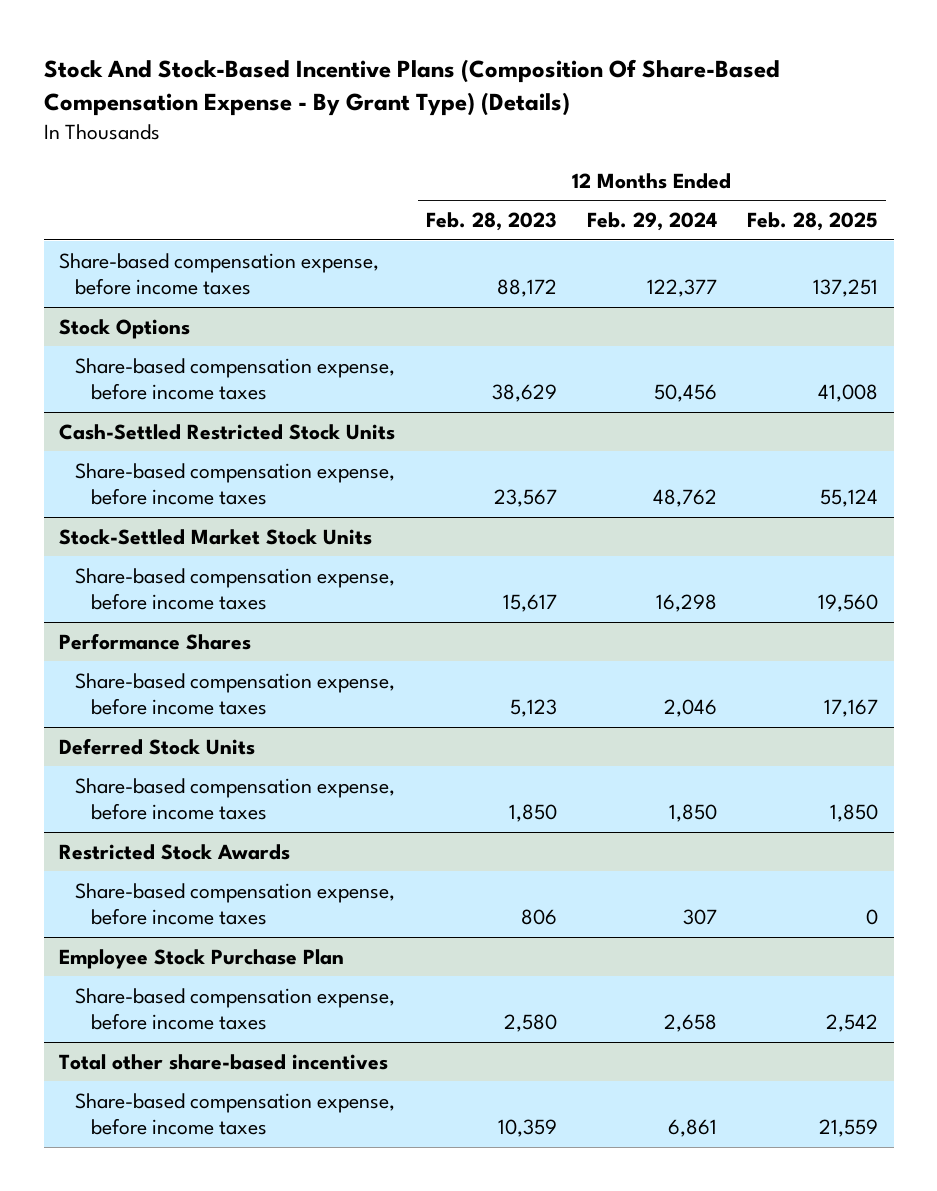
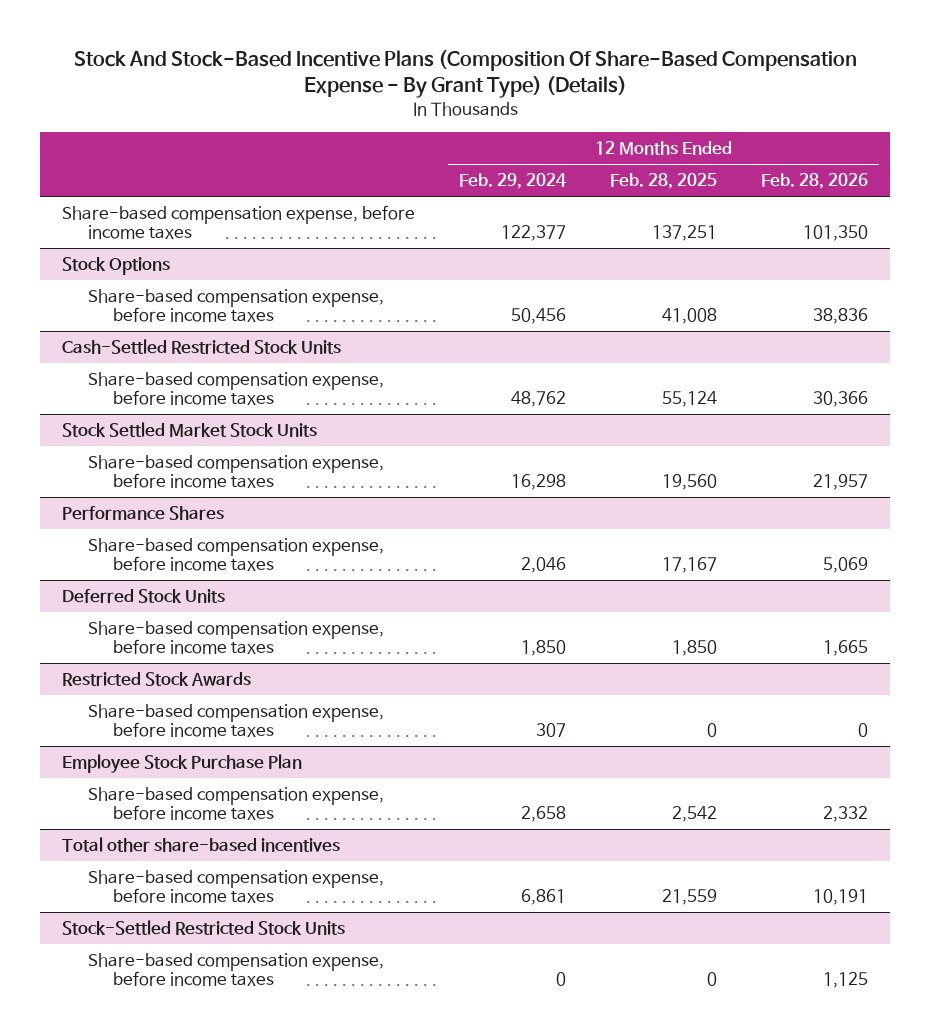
[425,211,557,231] Feb. 28, 2023 -> none
none -> [761,173,869,190] Feb. 28, 2026
[58,528,372,545] Stock-Settled Market Stock Units -> [62,422,318,438] Stock Settled Market Stock Units
none -> [62,920,346,936] Stock-Settled Restricted Stock Units
none -> [87,953,384,987] Share-based compensation expense, before income taxes

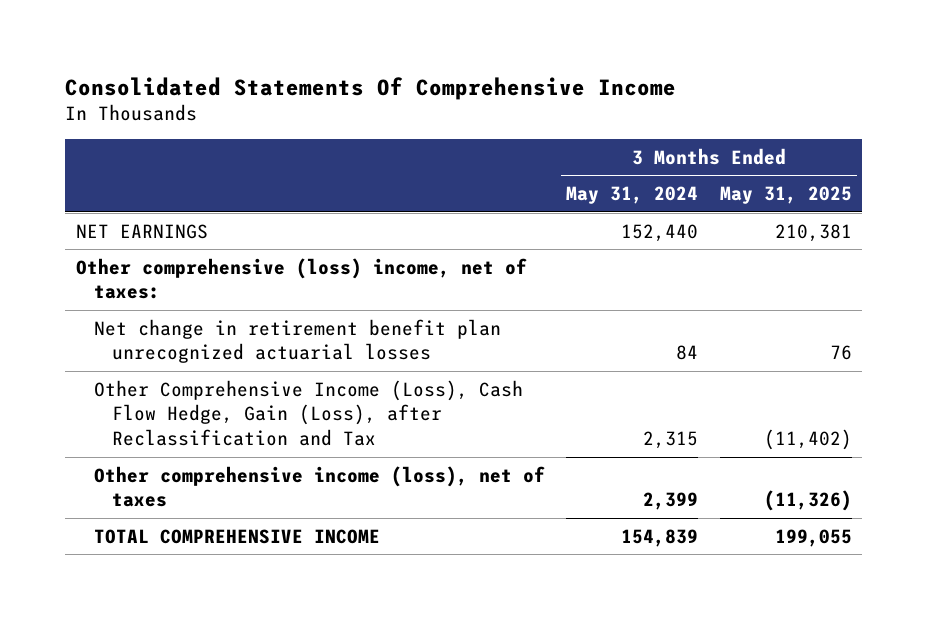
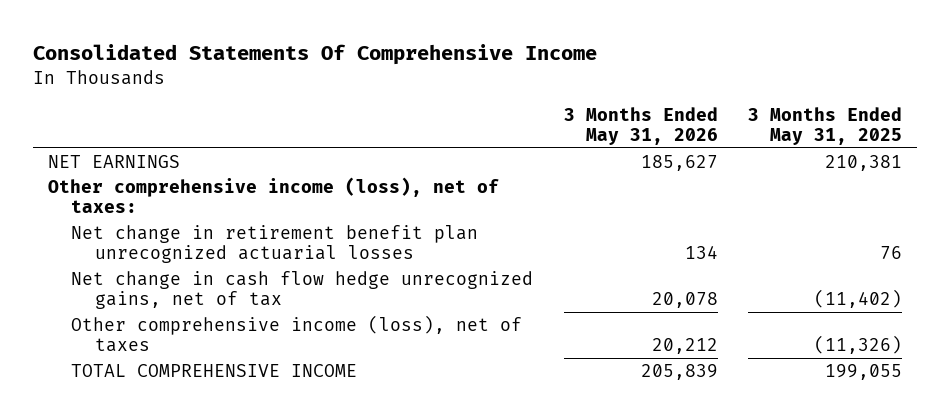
[566,186,699,205] May 31, 2024 -> none
none -> [563,106,718,146] 3 Months Ended May 31, 2026
[75,257,527,300] Other comprehensive (loss) income, net of taxes: -> [48,176,500,214] Other comprehensive income (loss), net of taxes:
[93,379,523,446] Other Comprehensive Income (Loss), Cash Flow Hedge, Gain (Loss), after Reclassification and Tax -> [71,270,534,310] Net change in cash flow hedge unrecognized gains, net of tax

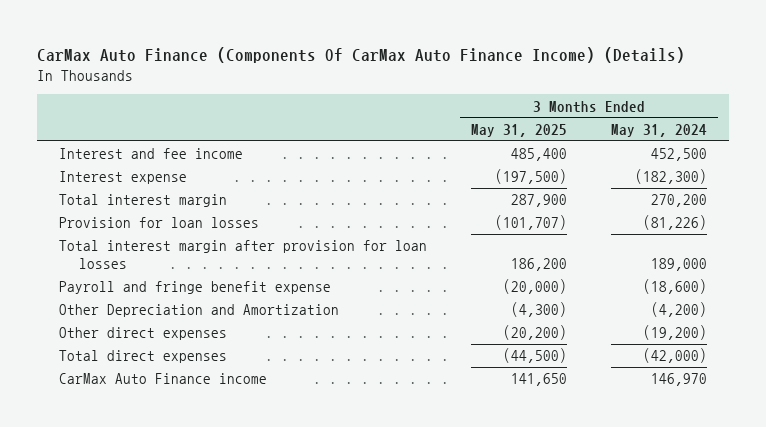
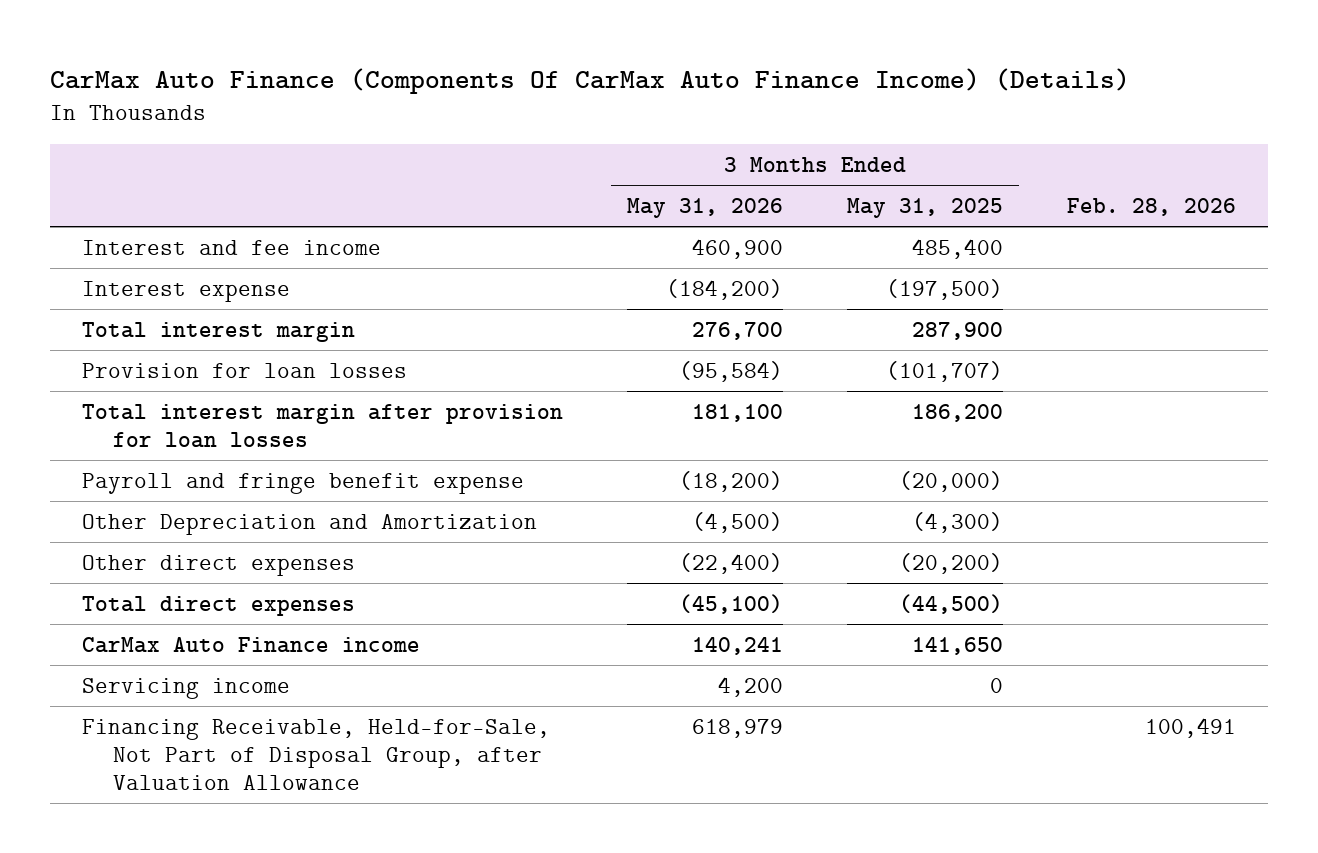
[610,123,707,137] May 31, 2024 -> none
none -> [627,197,784,218] May 31, 2026
none -> [1066,197,1236,216] Feb. 28, 2026
none -> [82,677,291,699] Servicing income
none -> [82,718,551,790] Financing Receivable, Held-for-Sale, Not Part of Disposal Group, after Valuation Allowance

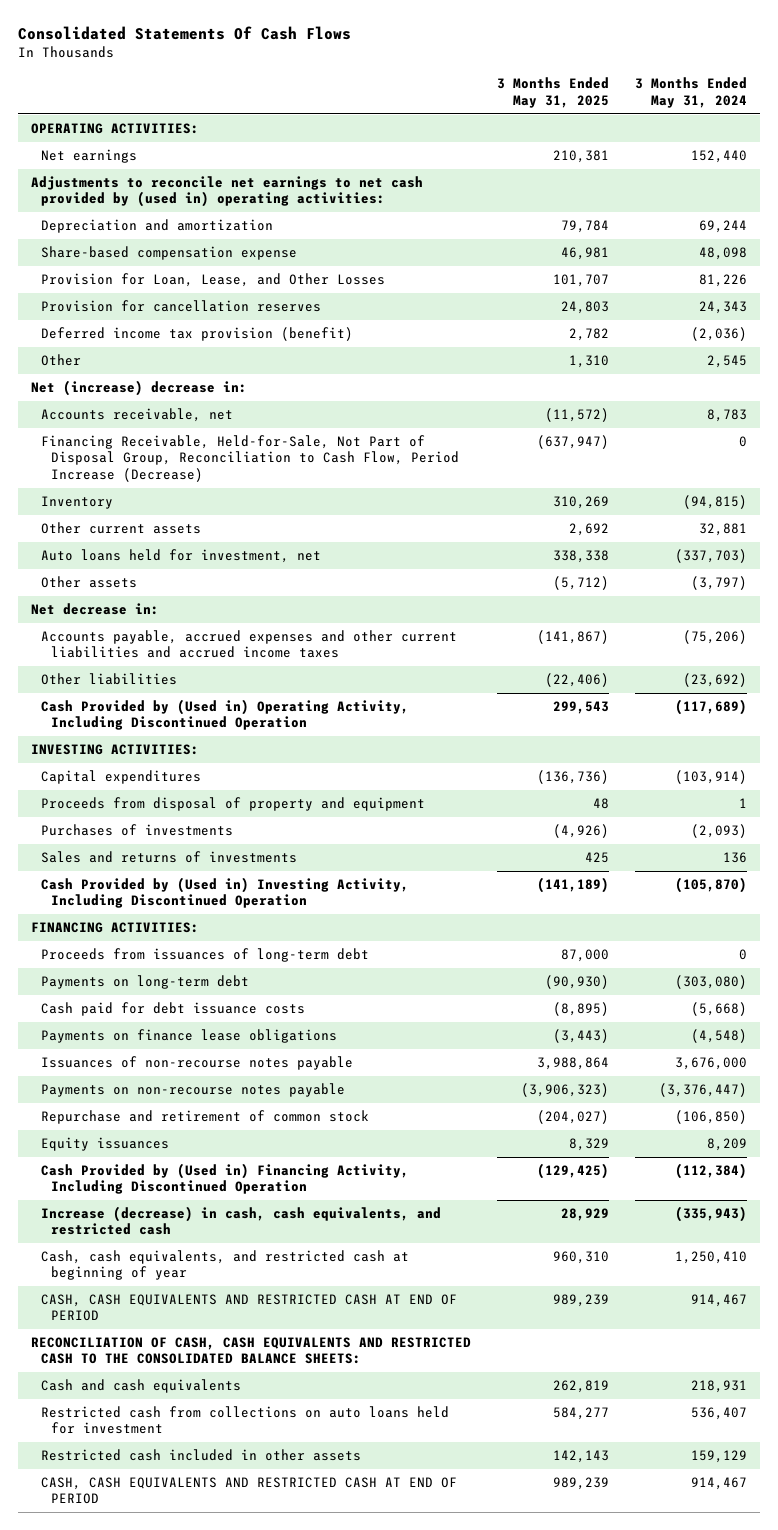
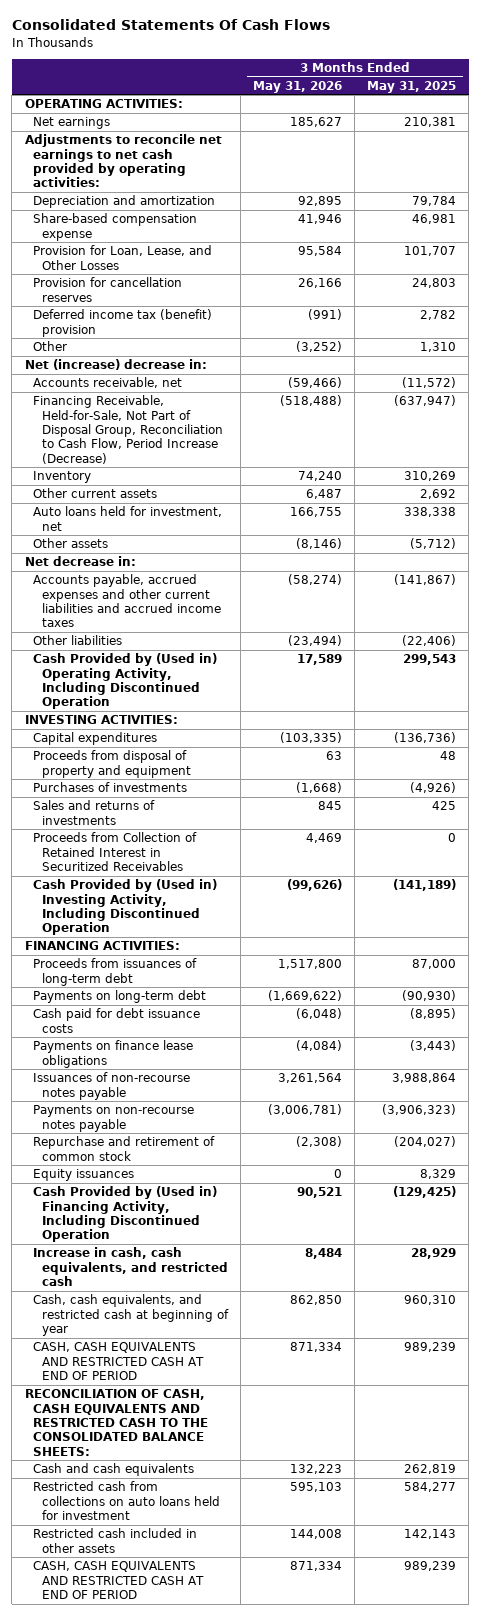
[635,77,748,108] 3 Months Ended May 31, 2024 -> none
none -> [253,80,343,93] May 31, 2026
[30,176,423,208] Adjustments to reconcile net earnings to net cash provided by (used in) operating activities: -> [24,134,222,188] Adjustments to reconcile net earnings to net cash provided by operating activities:
[40,327,353,342] Deferred income tax provision (benefit) -> [33,309,213,337] Deferred income tax (benefit) provision
none -> [33,832,198,872] Proceeds from Collection of Retained Interest in Securitized Receivables
[40,1206,441,1236] Increase (decrease) in cash, cash equivalents, and restricted cash -> [33,1247,228,1287] Increase in cash, cash equivalents, and restricted cash

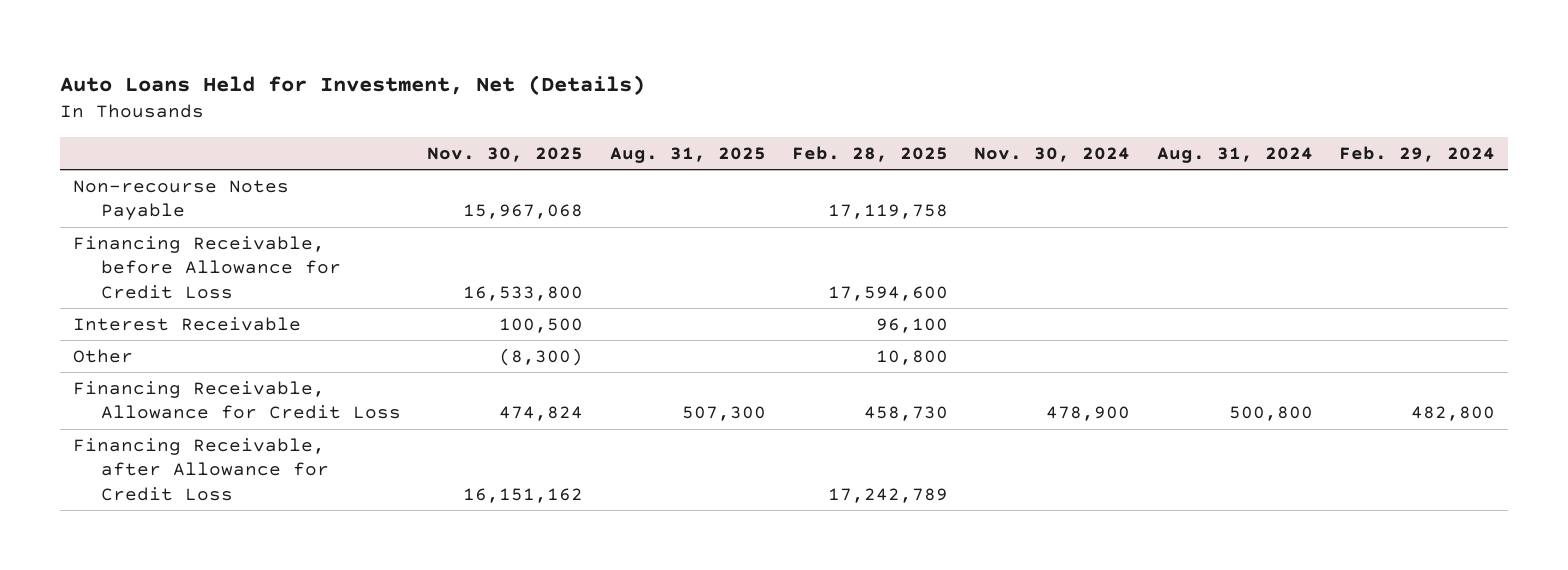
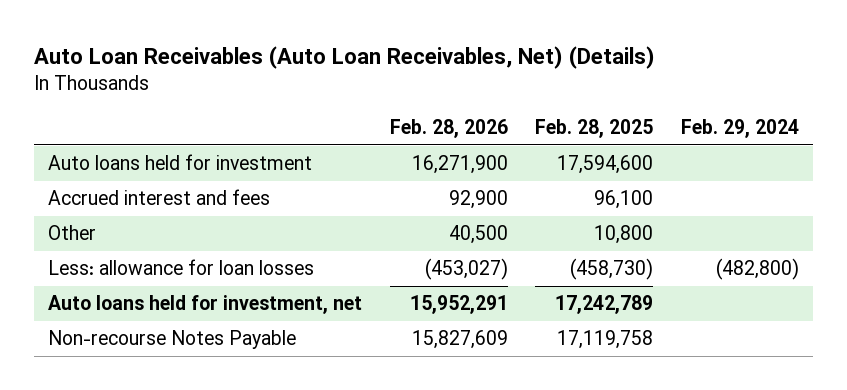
[60,74,646,95] Auto Loans Held for Investment, Net (Details) -> [34,46,656,70] Auto Loan Receivables (Auto Loan Receivables, Net) (Details)
[427,146,584,162] Nov. 30, 2025 -> none
[609,146,766,163] Aug. 31, 2025 -> none
[974,146,1131,162] Nov. 30, 2024 -> none
[1156,146,1313,163] Aug. 31, 2024 -> none
none -> [389,118,508,138] Feb. 28, 2026
[73,235,342,299] Financing Receivable, before Allowance for Credit Loss -> [48,154,313,171] Auto loans held for investment
[73,316,302,331] Interest Receivable -> [48,189,271,206] Accrued interest and fees
[73,380,402,420] Financing Receivable, Allowance for Credit Loss -> [48,259,315,276] Less: allowance for loan losses
[863,406,948,422] 458,730 -> [570,258,654,281] (458,730)
[1410,406,1495,422] 482,800 -> [716,258,800,281] (482,800)
[73,437,330,501] Financing Receivable, after Allowance for Credit Loss -> [48,295,363,315] Auto loans held for investment, net
[73,179,290,221] Non-recourse Notes Payable -> [48,330,297,350] Non-recourse Notes Payable

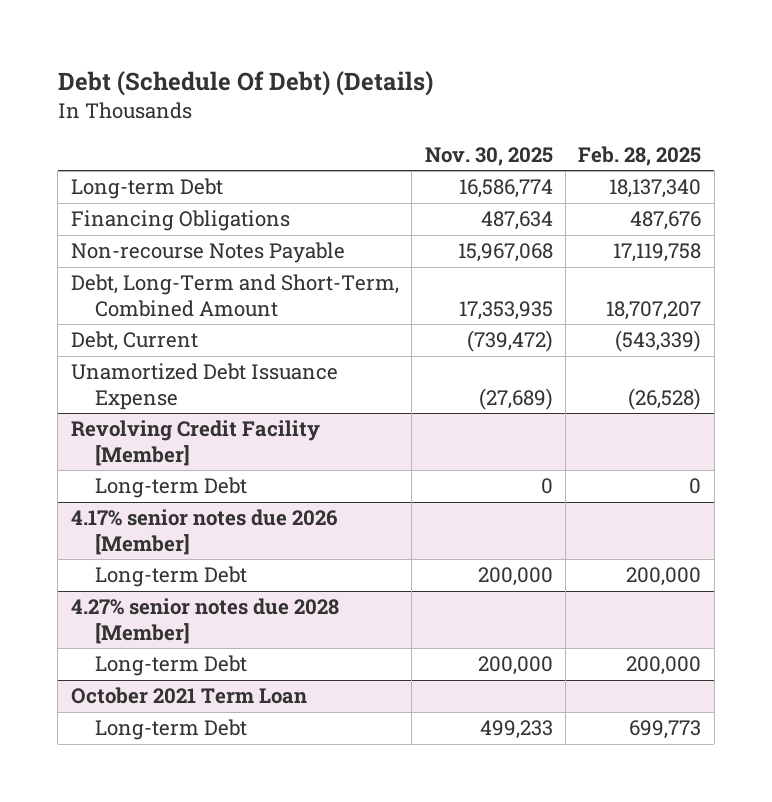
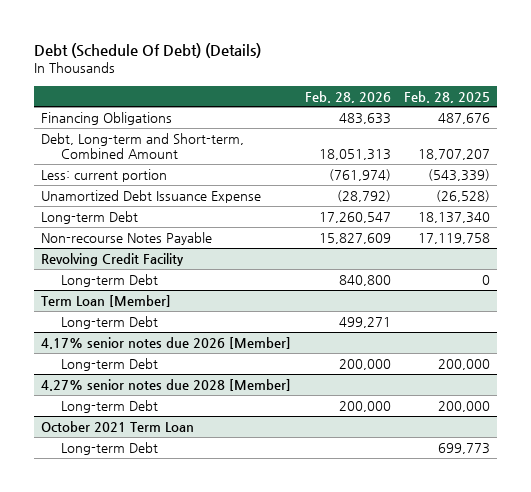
[424,146,553,166] Nov. 30, 2025 -> none
none -> [304,90,391,103] Feb. 28, 2026
[70,274,399,317] Debt, Long-Term and Short-Term, Combined Amount -> [41,132,245,160] Debt, Long-term and Short-term, Combined Amount
[70,331,198,352] Debt, Current -> [41,168,168,182] Less: current portion
[70,178,223,200] Long-term Debt -> [41,210,139,224] Long-term Debt
[70,242,345,264] Non-recourse Notes Payable -> [41,231,213,245] Non-recourse Notes Payable
[70,420,320,466] Revolving Credit Facility [Member] -> [41,252,185,266] Revolving Credit Facility
none -> [41,294,172,307] Term Loan [Member]
none -> [61,315,159,329] Long-term Debt

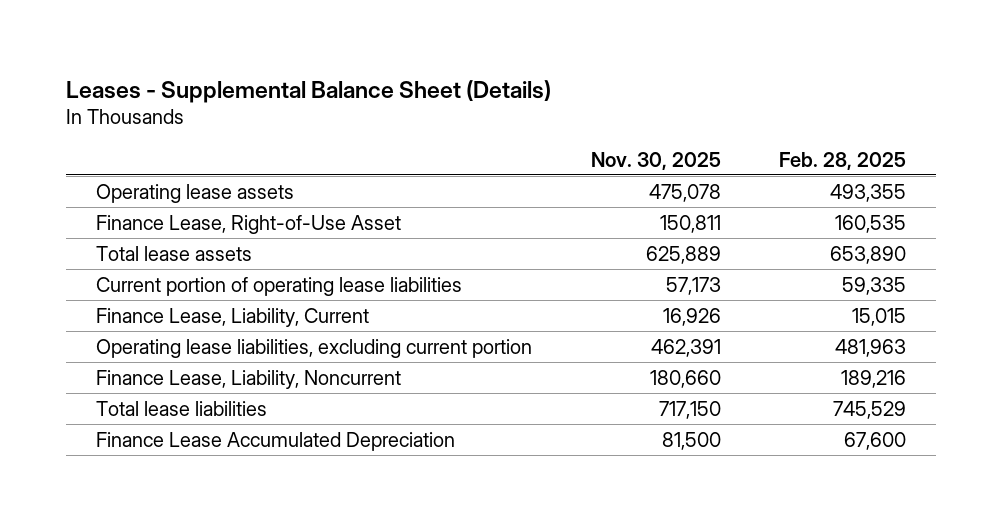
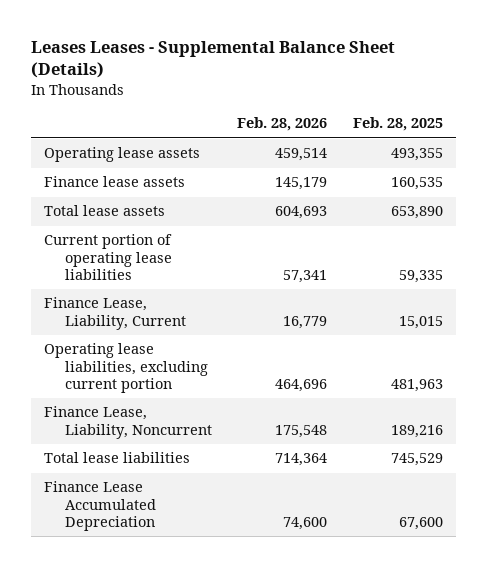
[66,79,552,103] Leases - Supplemental Balance Sheet (Details) -> [30,41,395,79] Leases Leases - Supplemental Balance Sheet (Details)
[590,152,721,171] Nov. 30, 2025 -> none
none -> [237,117,328,132] Feb. 28, 2026
[95,214,401,234] Finance Lease, Right-of-Use Asset -> [43,176,185,188] Finance lease assets

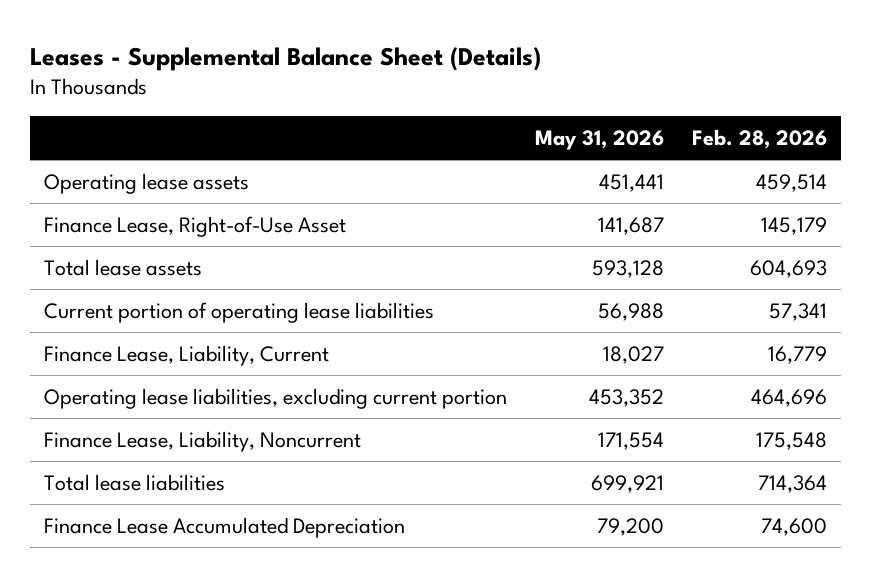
[30,41,395,79] Leases Leases - Supplemental Balance Sheet (Details) -> [30,46,542,71] Leases - Supplemental Balance Sheet (Details)
[352,117,443,132] Feb. 28, 2025 -> none
none -> [535,130,665,151] May 31, 2026
[43,176,185,188] Finance lease assets -> [44,215,347,237] Finance Lease, Right-of-Use Asset

